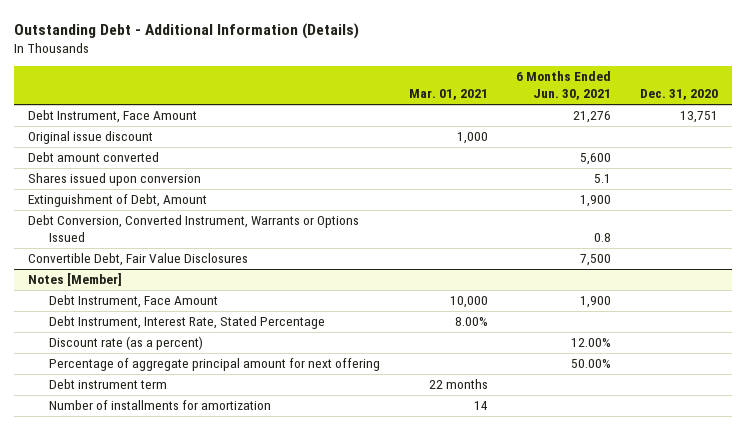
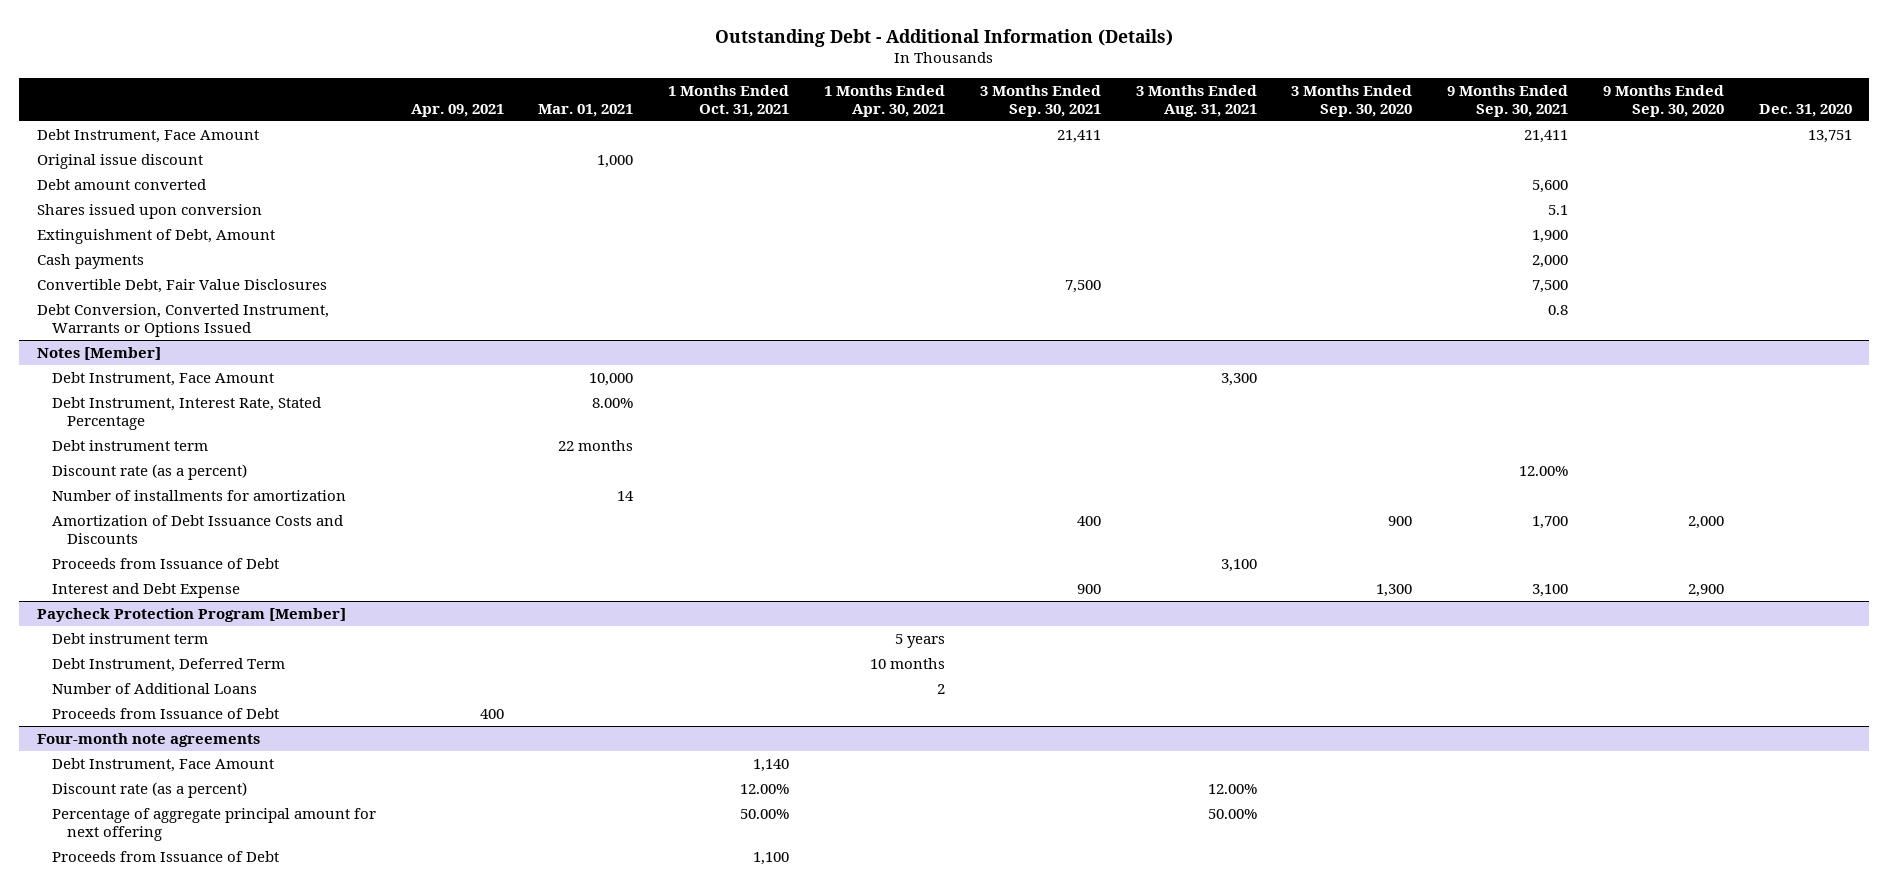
[516,71,612,101] 6 Months Ended Jun. 30, 2021 -> none
none -> [410,103,504,117] Apr. 09, 2021
none -> [668,84,790,117] 1 Months Ended Oct. 31, 2021
none -> [823,84,945,117] 1 Months Ended Apr. 30, 2021
none -> [979,84,1101,117] 3 Months Ended Sep. 30, 2021
none -> [1135,84,1257,117] 3 Months Ended Aug. 31, 2021
none -> [1291,84,1413,117] 3 Months Ended Sep. 30, 2020
none -> [1447,84,1569,117] 9 Months Ended Sep. 30, 2021
none -> [1602,84,1724,117] 9 Months Ended Sep. 30, 2020
none -> [36,253,144,269] Cash payments
[28,215,360,243] Debt Conversion, Converted Instrument, Warrants or Options Issued -> [36,303,329,337] Debt Conversion, Converted Instrument, Warrants or Options Issued
[49,358,381,372] Percentage of aggregate principal amount for next offering -> none
[49,336,204,351] Discount rate (as a percent) -> [51,463,247,480] Discount rate (as a percent)
none -> [51,514,343,544] Amortization of Debt Issuance Costs and Discounts
none -> [51,557,279,569] Proceeds from Issuance of Debt
none -> [51,582,240,598] Interest and Debt Expense
none -> [36,607,346,622] Paycheck Protection Program [Member]
none -> [51,632,208,644] Debt instrument term
none -> [51,657,285,672] Debt Instrument, Deferred Term
none -> [51,682,257,694] Number of Additional Loans
none -> [51,707,279,719] Proceeds from Issuance of Debt
none -> [36,732,260,747] Four-month note agreements
none -> [51,757,274,772] Debt Instrument, Face Amount
none -> [51,781,247,798] Discount rate (as a percent)
none -> [51,807,376,841] Percentage of aggregate principal amount for next offering
none -> [51,850,279,862] Proceeds from Issuance of Debt

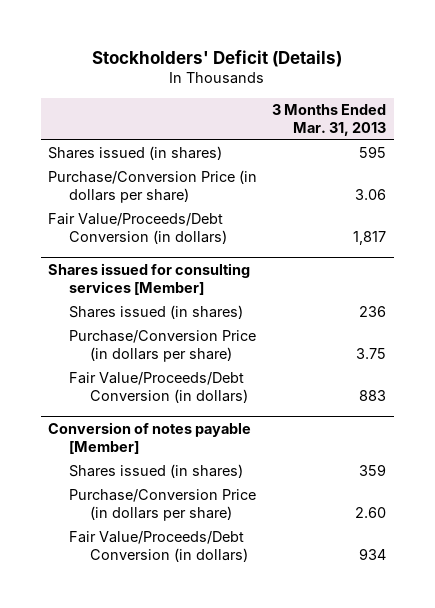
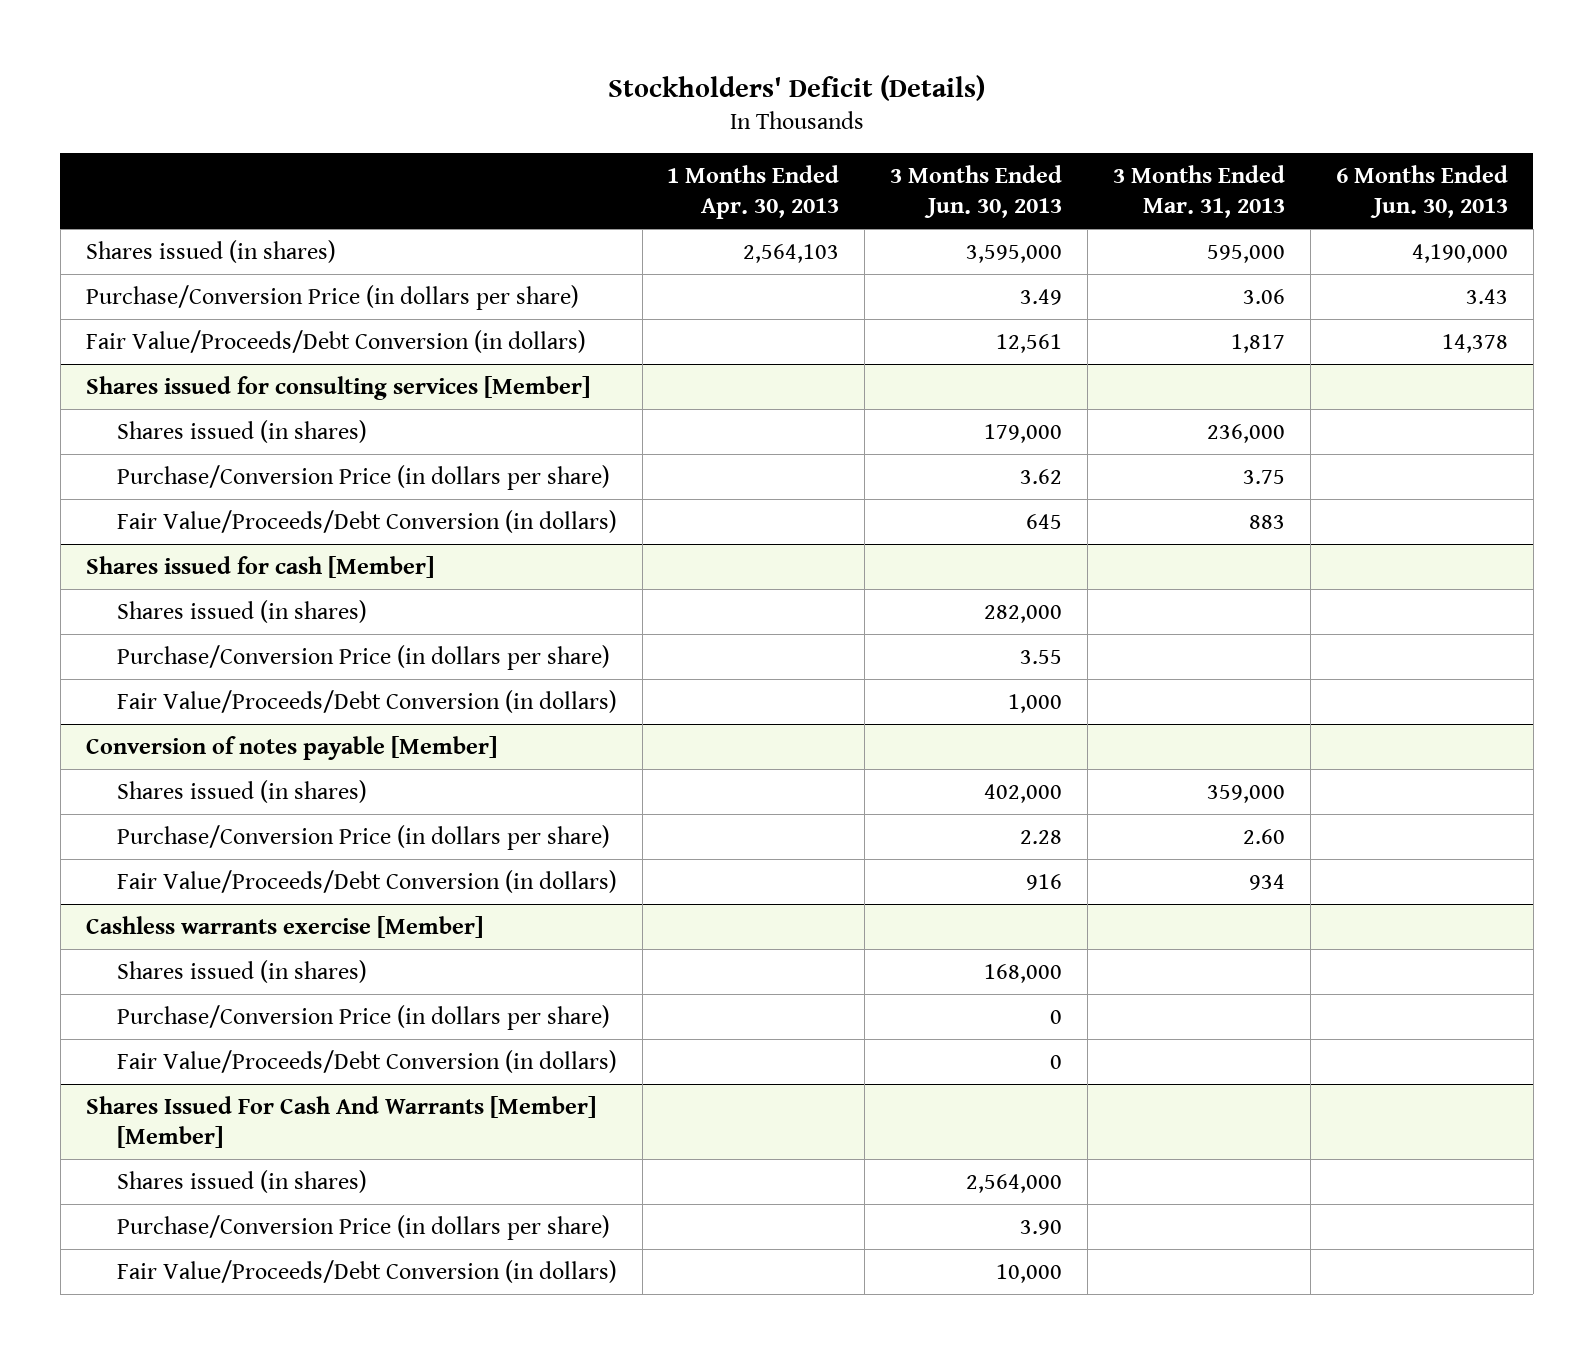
none -> [667,164,840,220] 1 Months Ended Apr. 30, 2013
none -> [890,164,1063,219] 3 Months Ended Jun. 30, 2013
none -> [1335,164,1508,219] 6 Months Ended Jun. 30, 2013
[359,146,387,159] 595 -> [1207,244,1286,263] 595,000
[359,306,387,318] 236 -> [1207,423,1286,443] 236,000
none -> [85,555,434,578] Shares issued for cash [Member]
none -> [116,599,367,623] Shares issued (in shares)
none -> [116,644,610,670] Purchase/Conversion Price (in dollars per share)
none -> [116,689,617,713] Fair Value/Proceeds/Debt Conversion (in dollars)
[359,464,387,477] 359 -> [1207,784,1286,803] 359,000
none -> [85,915,483,938] Cashless warrants exercise [Member]
none -> [116,959,367,983] Shares issued (in shares)
none -> [116,1004,610,1030] Purchase/Conversion Price (in dollars per share)
none -> [116,1049,617,1073] Fair Value/Proceeds/Debt Conversion (in dollars)
none -> [85,1095,596,1149] Shares Issued For Cash And Warrants [Member] [Member]
none -> [116,1169,367,1193] Shares issued (in shares)
none -> [116,1214,610,1240] Purchase/Conversion Price (in dollars per share)
none -> [116,1259,617,1283] Fair Value/Proceeds/Debt Conversion (in dollars)

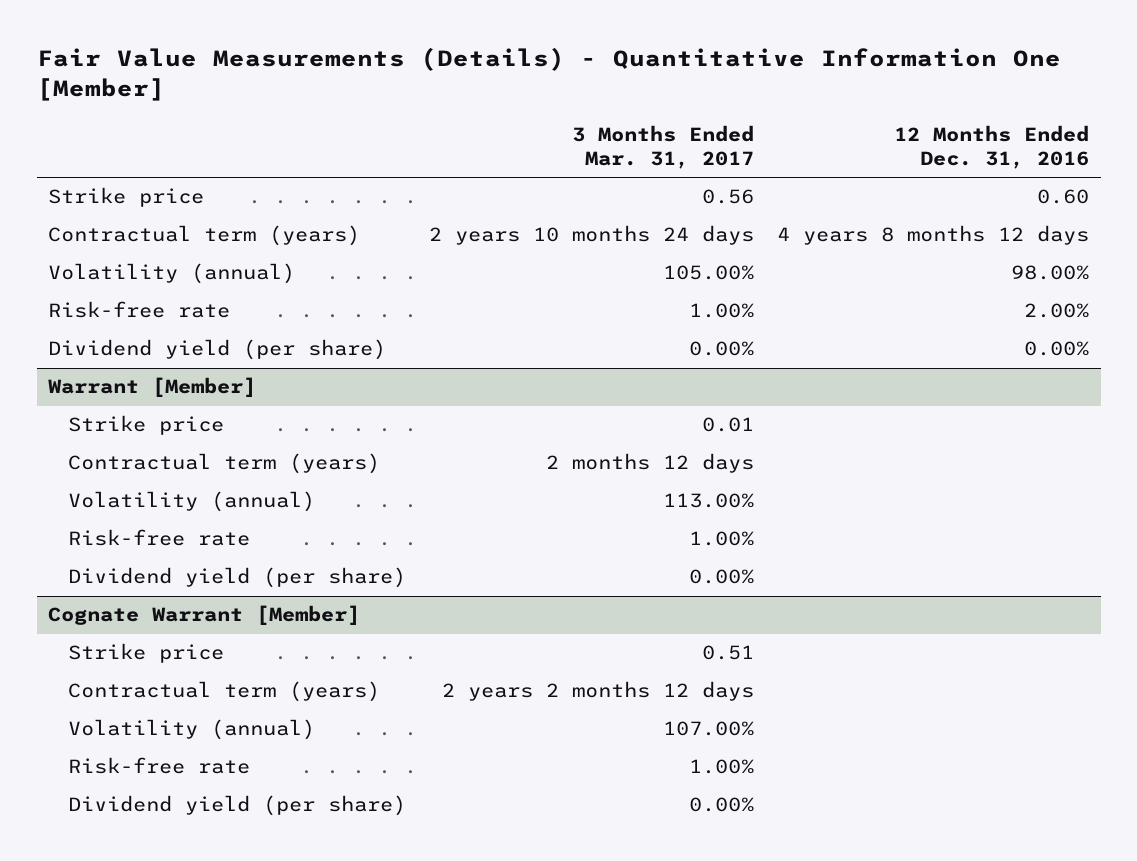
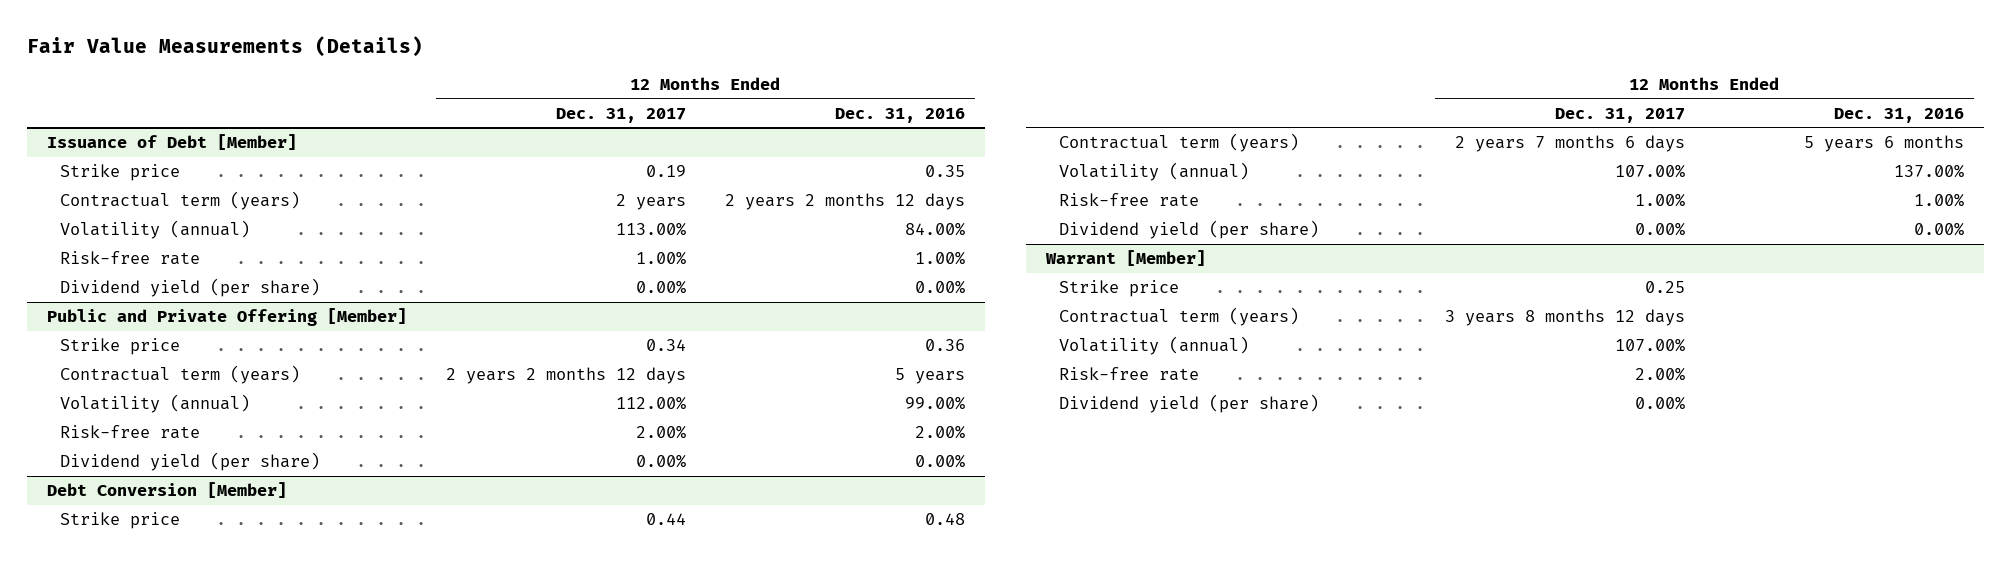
[36,47,1061,102] Fair Value Measurements (Details) - Quantitative Information One [Member] -> [26,35,423,57] Fair Value Measurements (Details)
[571,124,754,169] 3 Months Ended Mar. 31, 2017 -> none
none -> [555,107,686,123] Dec. 31, 2017
none -> [46,134,297,151] Issuance of Debt [Member]
none -> [60,164,181,182] Strike price
none -> [60,191,301,211] Contractual term (years)
none -> [60,220,251,240] Volatility (annual)
none -> [60,251,201,266] Risk-free rate
none -> [60,278,321,298] Dividend yield (per share)
none -> [46,308,407,327] Public and Private Offering [Member]
[1036,189,1089,205] 0.60 -> [924,339,965,352] 0.36
[776,225,1089,246] 4 years 8 months 12 days -> [894,368,965,385] 5 years
[1010,265,1089,281] 98.00% -> [904,396,965,411] 99.00%
none -> [46,482,287,499] Debt Conversion [Member]
none -> [60,512,181,530] Strike price
none -> [1059,133,1300,153] Contractual term (years)
none -> [1059,162,1250,182] Volatility (annual)
none -> [1059,193,1200,208] Risk-free rate
none -> [1059,220,1320,240] Dividend yield (per share)
[48,605,361,626] Cognate Warrant [Member] -> none
[67,643,224,664] Strike price -> none
[67,681,380,703] Contractual term (years) -> none
[67,719,315,741] Volatility (annual) -> none
[67,757,250,775] Risk-free rate -> none
[67,795,406,817] Dividend yield (per share) -> none

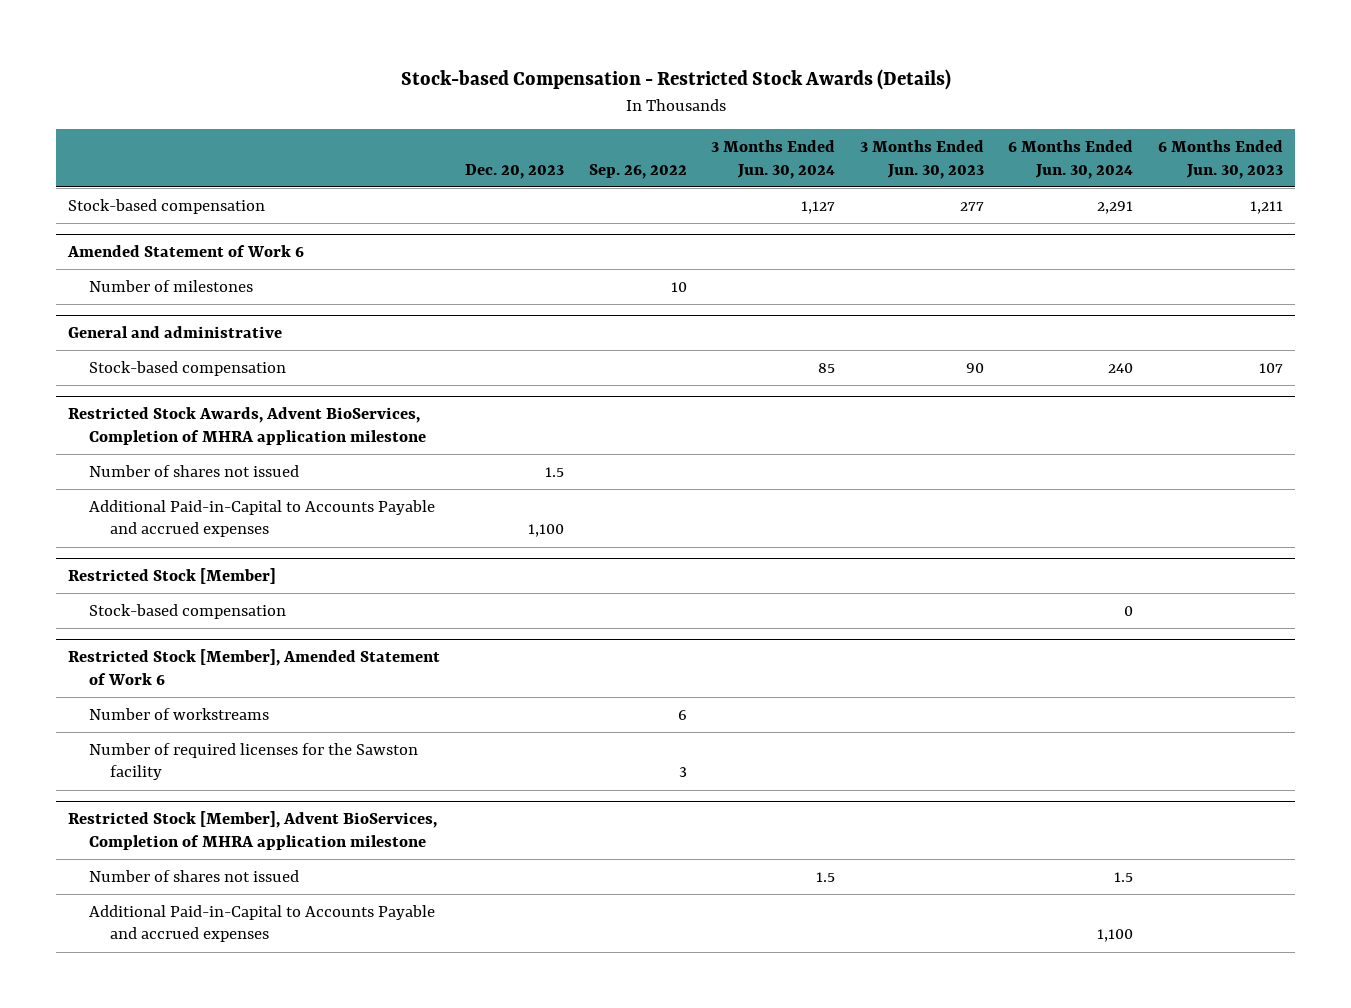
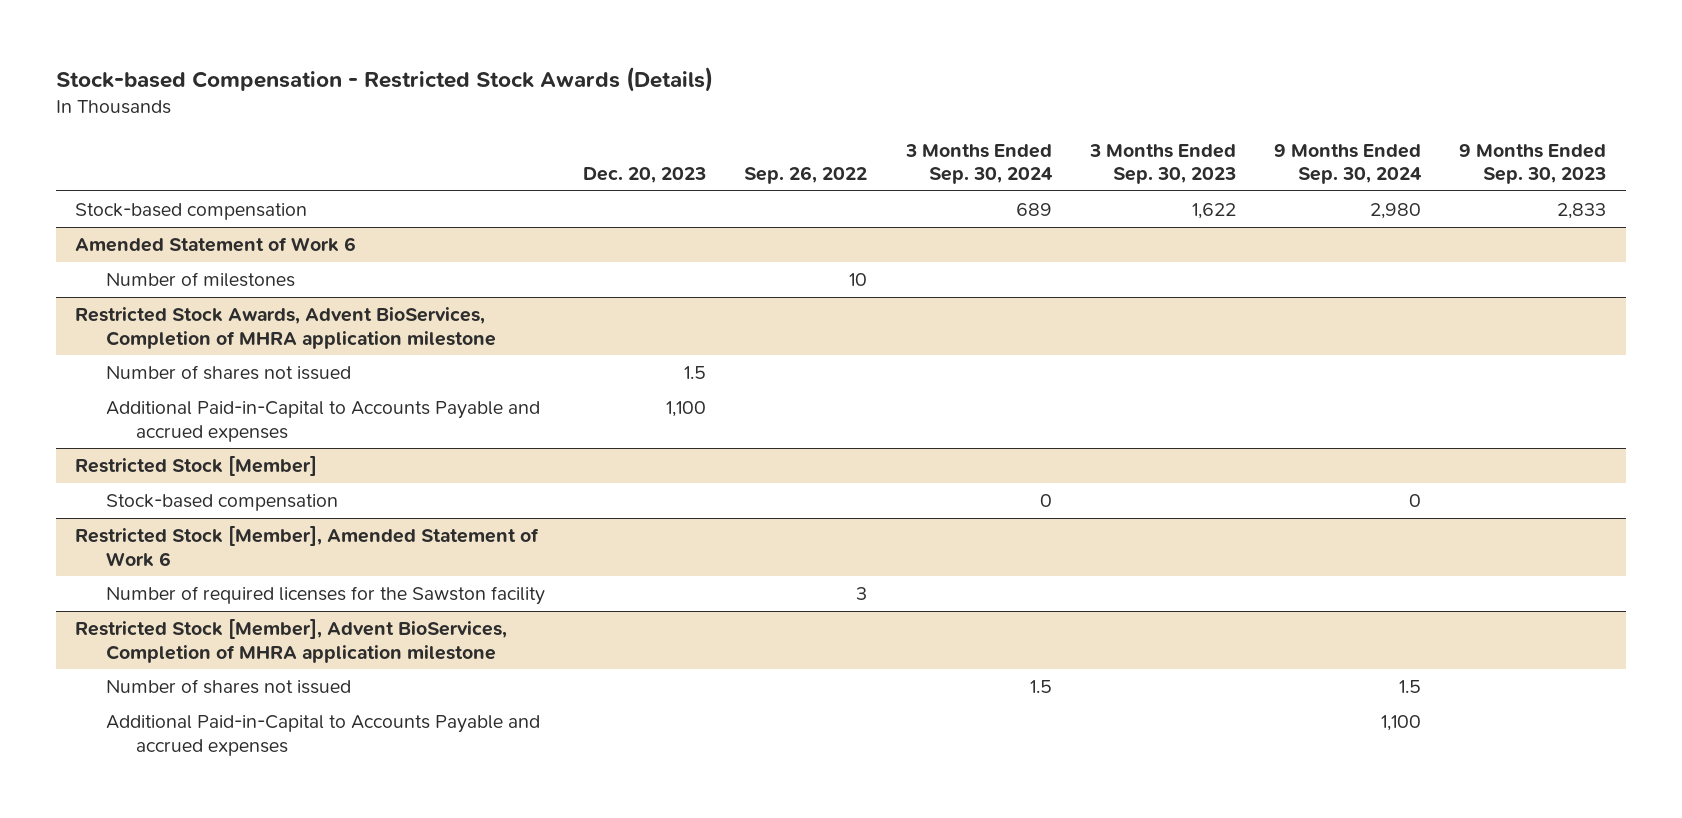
[711,140,836,179] 3 Months Ended Jun. 30, 2024 -> none
[859,140,984,179] 3 Months Ended Jun. 30, 2023 -> none
[1008,140,1134,179] 6 Months Ended Jun. 30, 2024 -> none
[1158,140,1284,179] 6 Months Ended Jun. 30, 2023 -> none
none -> [904,143,1053,185] 3 Months Ended Sep. 30, 2024
none -> [1088,143,1236,185] 3 Months Ended Sep. 30, 2023
none -> [1274,143,1423,185] 9 Months Ended Sep. 30, 2024
none -> [1459,143,1607,185] 9 Months Ended Sep. 30, 2023
[68,326,283,339] General and administrative -> none
[89,360,287,376] Stock-based compensation -> none
[89,707,270,720] Number of workstreams -> none

